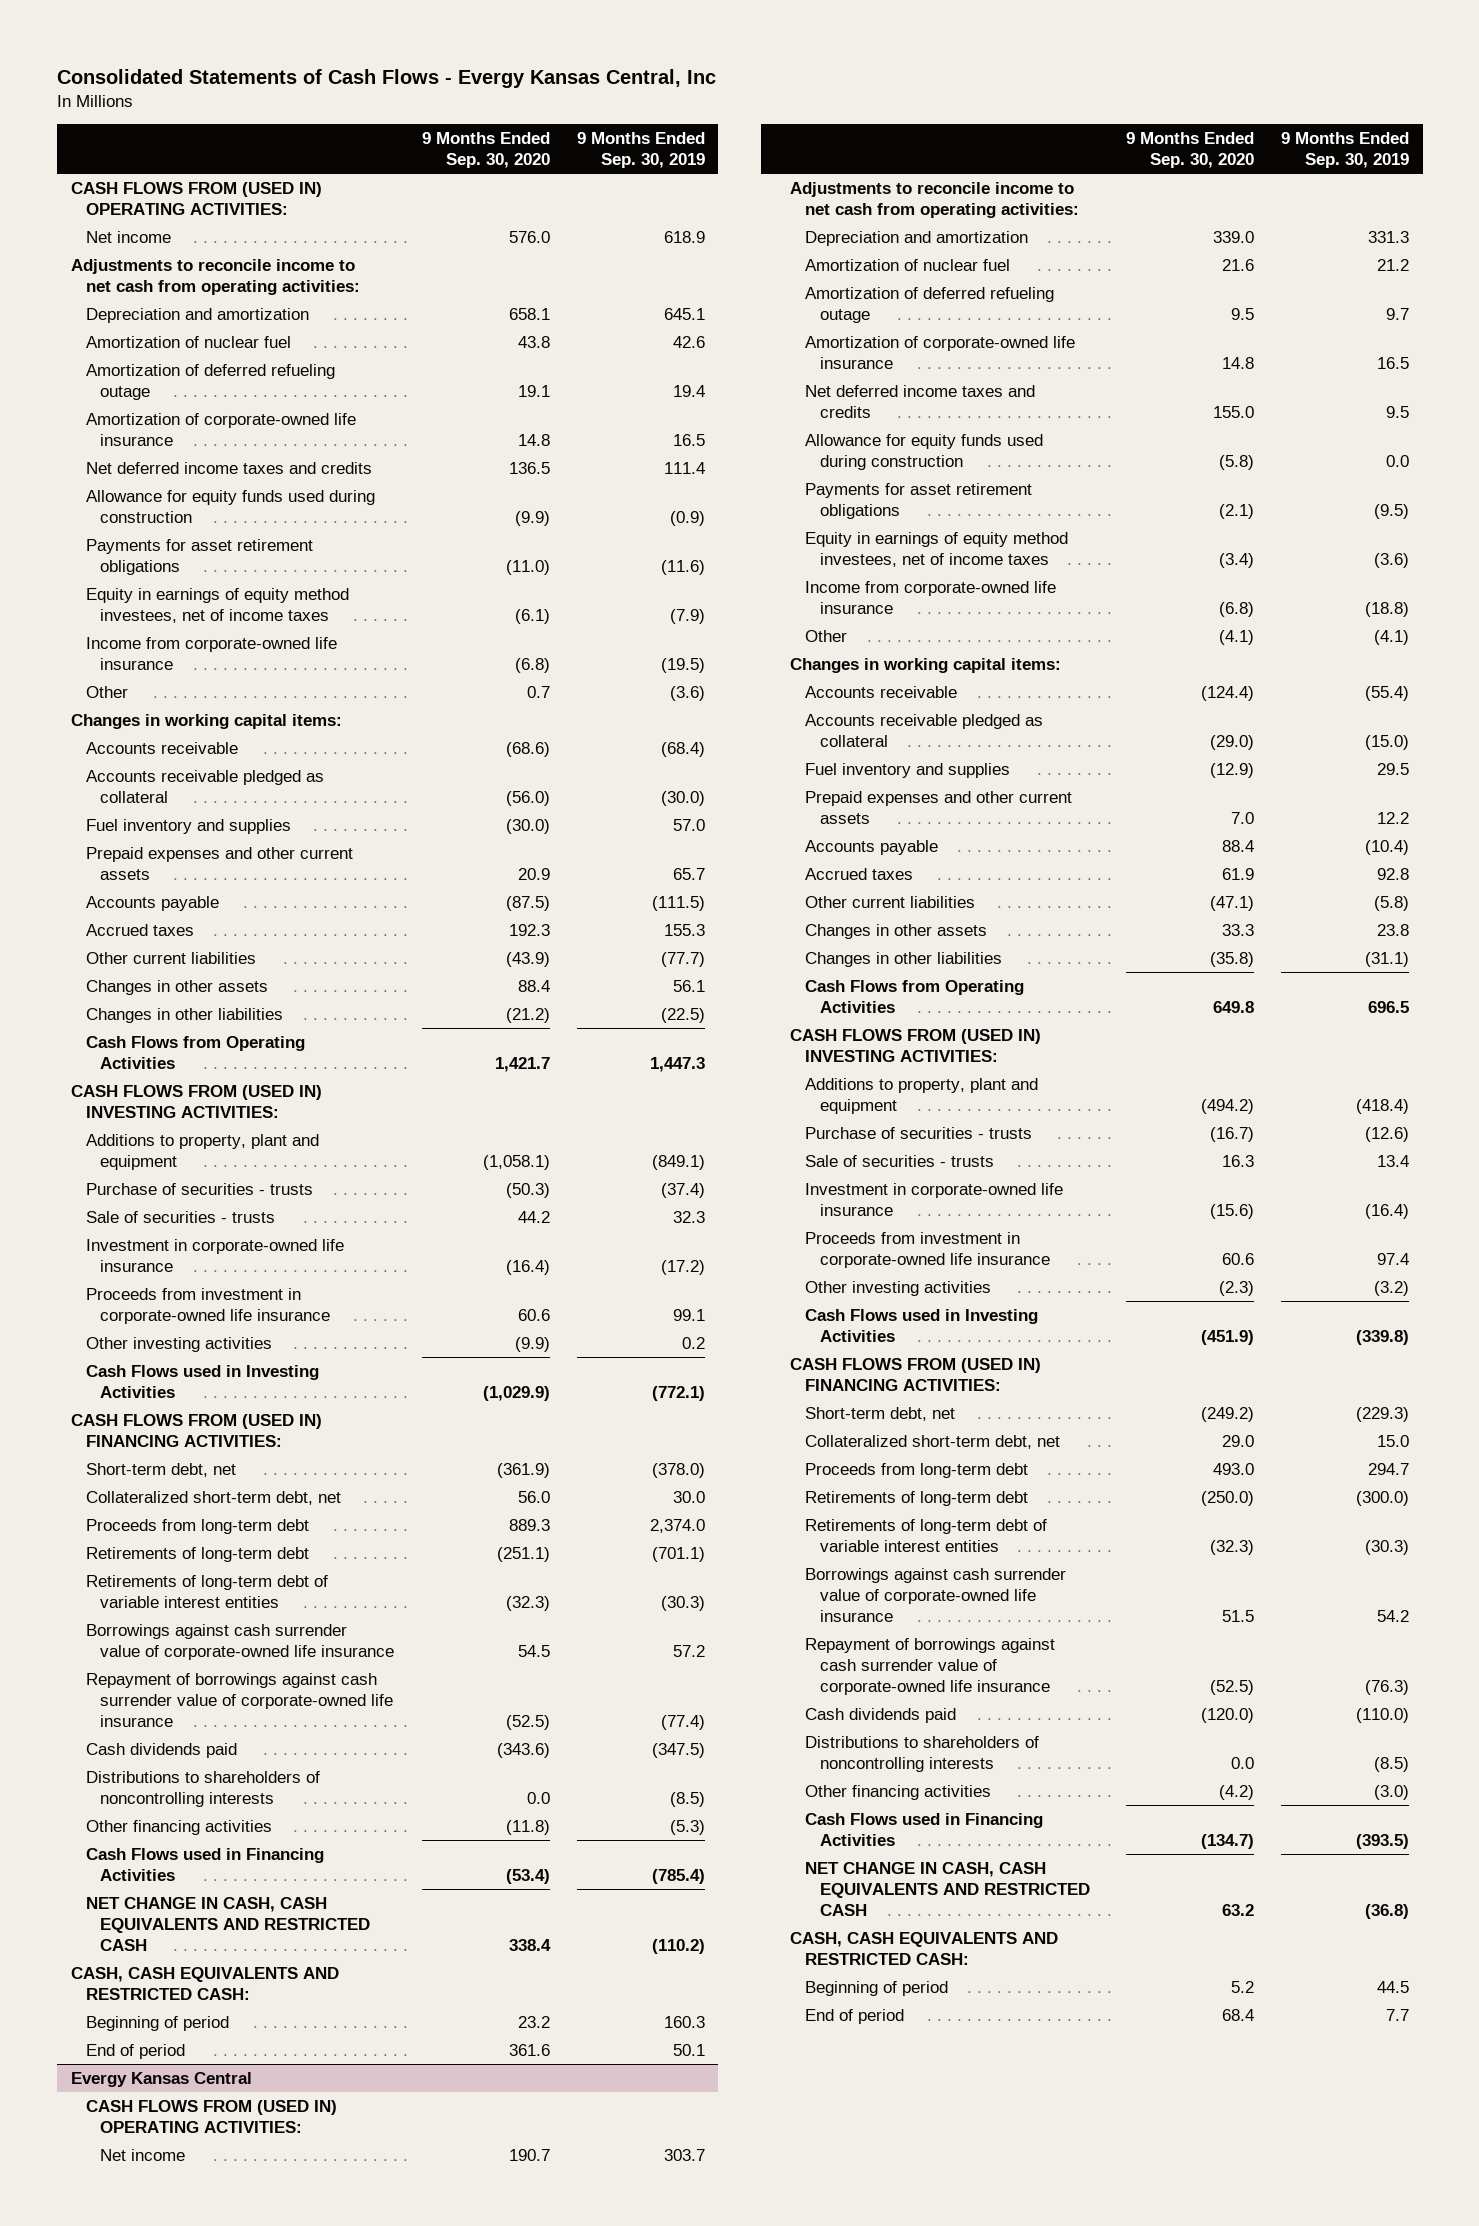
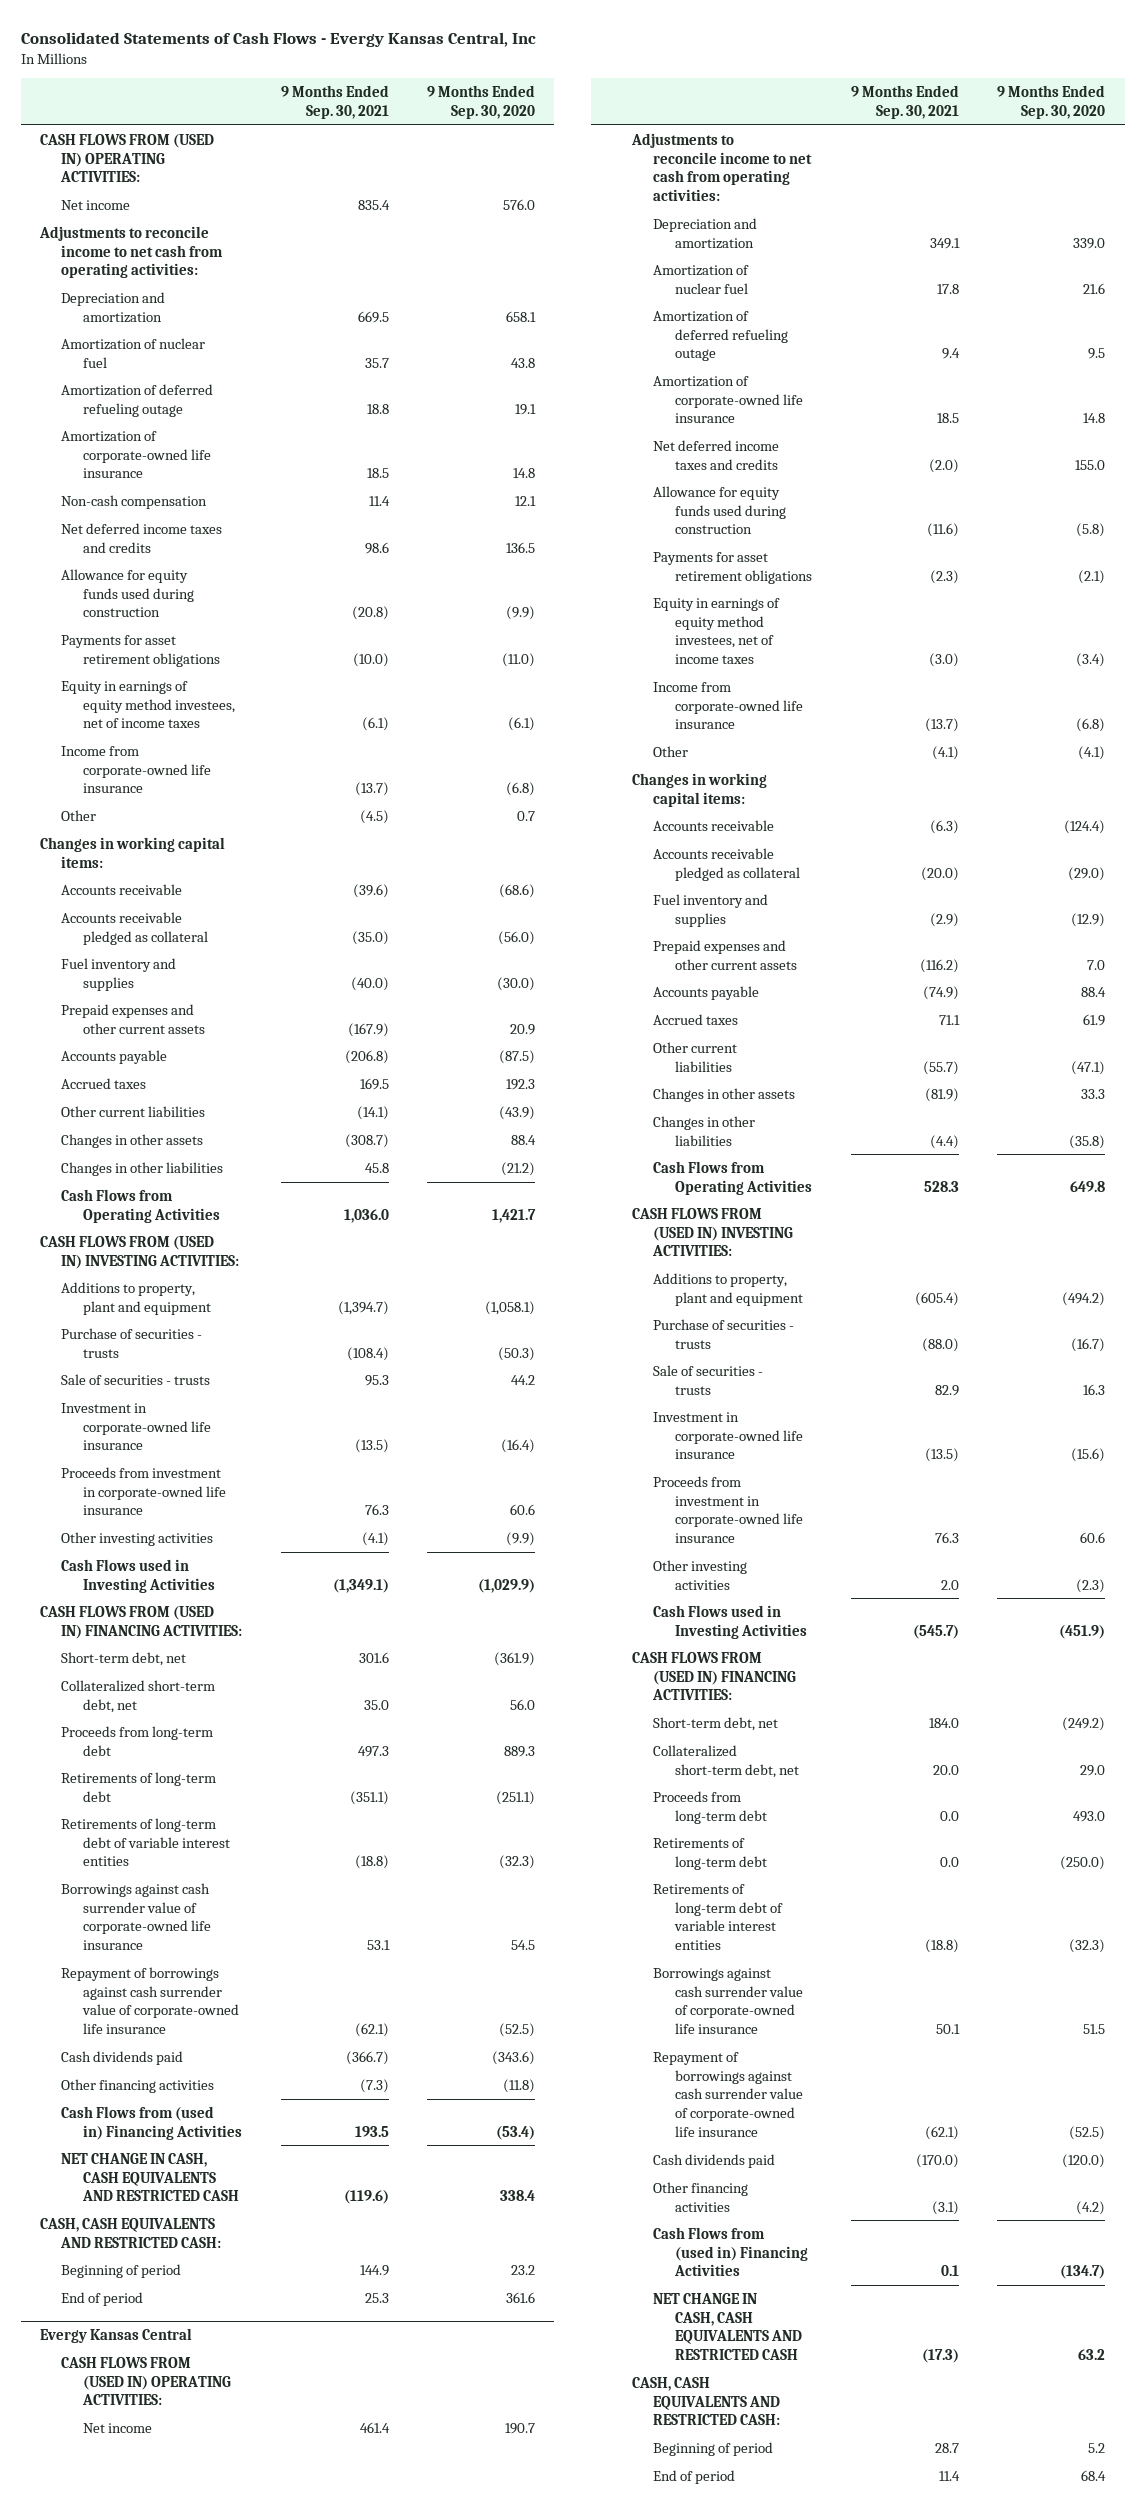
[576,131,705,169] 9 Months Ended Sep. 30, 2019 -> none
none -> [280,85,389,120] 9 Months Ended Sep. 30, 2021
none -> [61,494,208,509] Non-cash compensation
[85,1770,320,1808] Distributions to shareholders of noncontrolling interests -> none
[85,1847,324,1882] Cash Flows used in Financing Activities -> [61,2105,242,2140] Cash Flows from (used in) Financing Activities
[804,1735,1039,1773] Distributions to shareholders of noncontrolling interests -> none
[804,1812,1043,1847] Cash Flows used in Financing Activities -> [653,2226,808,2277] Cash Flows from (used in) Financing Activities

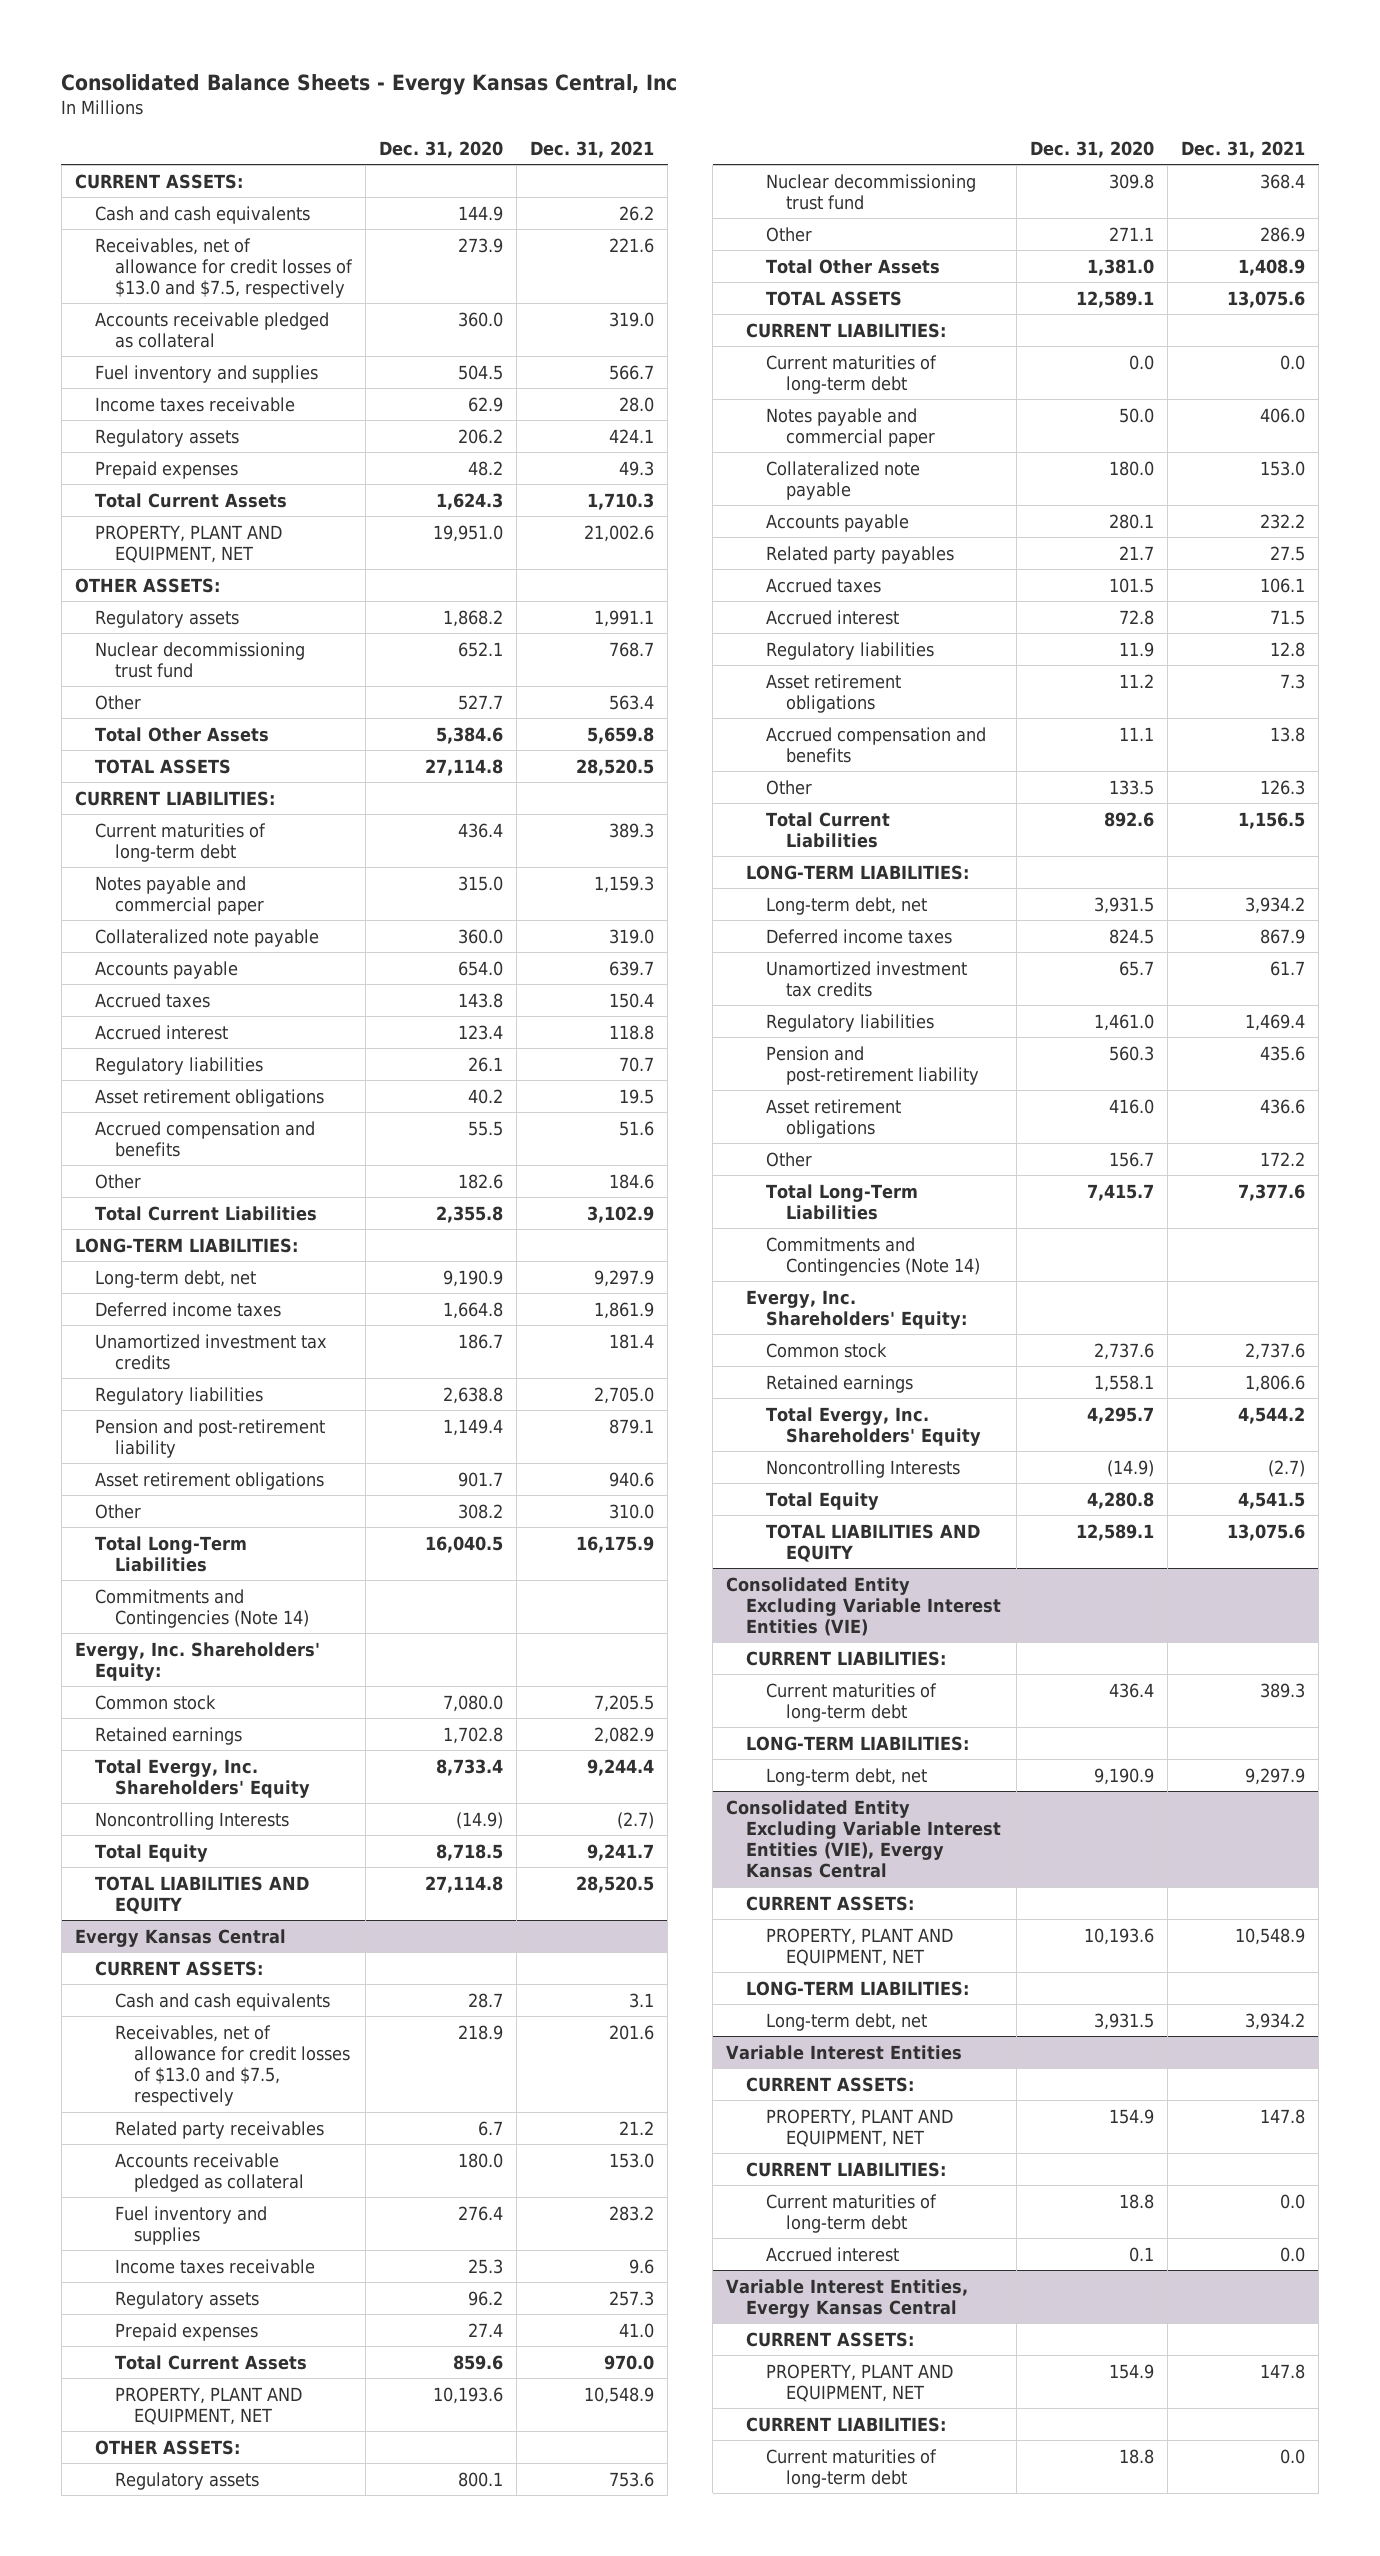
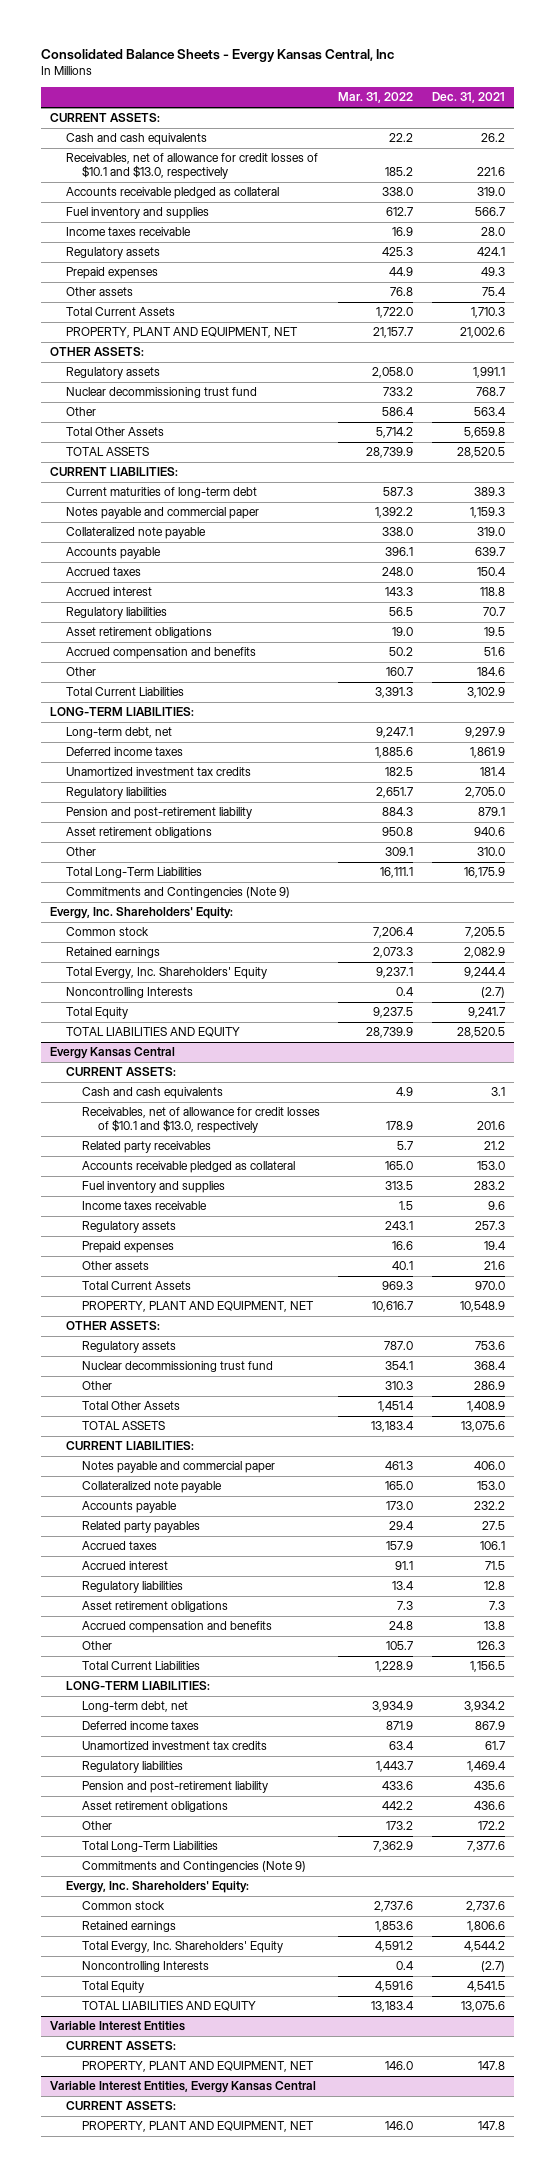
[378,140,503,158] Dec. 31, 2020 -> none
none -> [338,92,414,104] Mar. 31, 2022
[94,237,353,298] Receivables, net of allowance for credit losses of $13.0 and $7.5, respectively -> [65,153,318,180] Receivables, net of allowance for credit losses of $10.1 and $13.0, respectively
none -> [65,287,133,297] Other assets
[94,1588,309,1628] Commitments and Contingencies (Note 14) -> [65,887,290,899] Commitments and Contingencies (Note 9)
[114,2024,351,2107] Receivables, net of allowance for credit losses of $13.0 and $7.5, respectively -> [82,1107,321,1134] Receivables, net of allowance for credit losses of $10.1 and $13.0, respectively
[618,2322,654,2338] 41.0 -> [483,1241,506,1251] 19.4
none -> [82,1261,150,1271] Other assets
[765,354,937,394] Current maturities of long-term debt -> none
[765,1236,980,1276] Commitments and Contingencies (Note 14) -> [82,1861,307,1873] Commitments and Contingencies (Note 9)
[726,1576,1002,1636] Consolidated Entity Excluding Variable Interest Entities (VIE) -> none
[746,1650,947,1666] CURRENT LIABILITIES: -> none
[765,1682,937,1722] Current maturities of long-term debt -> none
[746,1735,970,1751] LONG-TERM LIABILITIES: -> none
[765,1767,927,1786] Long-term debt, net -> none
[726,1799,1002,1879] Consolidated Entity Excluding Variable Interest Entities (VIE), Evergy Kansas Central -> none
[746,1895,915,1911] CURRENT ASSETS: -> none
[765,1927,953,1966] PROPERTY, PLANT AND EQUIPMENT, NET -> none
[746,1980,970,1996] LONG-TERM LIABILITIES: -> none
[765,2012,927,2031] Long-term debt, net -> none
[746,2161,947,2177] CURRENT LIABILITIES: -> none
[765,2193,937,2233] Current maturities of long-term debt -> none
[765,2246,899,2262] Accrued interest -> none
[746,2416,947,2432] CURRENT LIABILITIES: -> none
[765,2448,937,2488] Current maturities of long-term debt -> none

